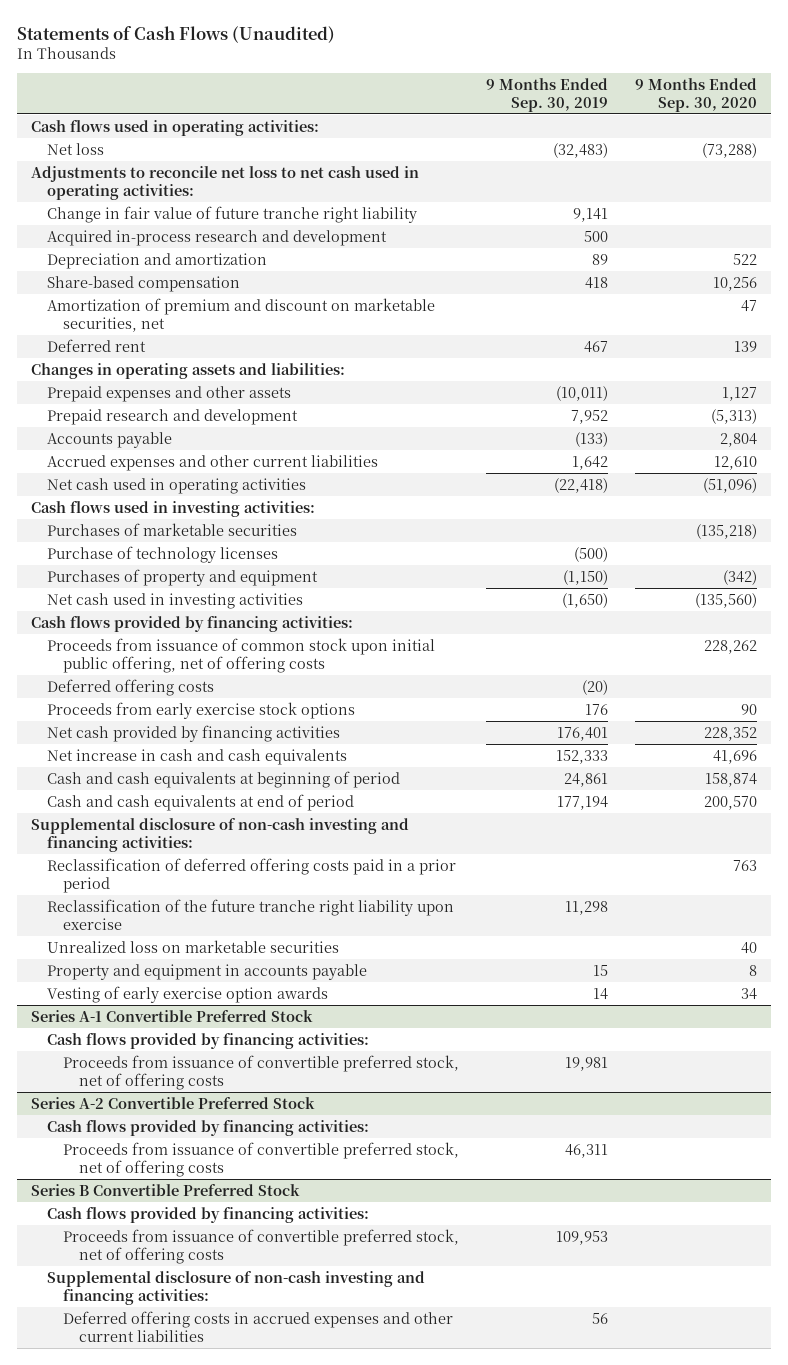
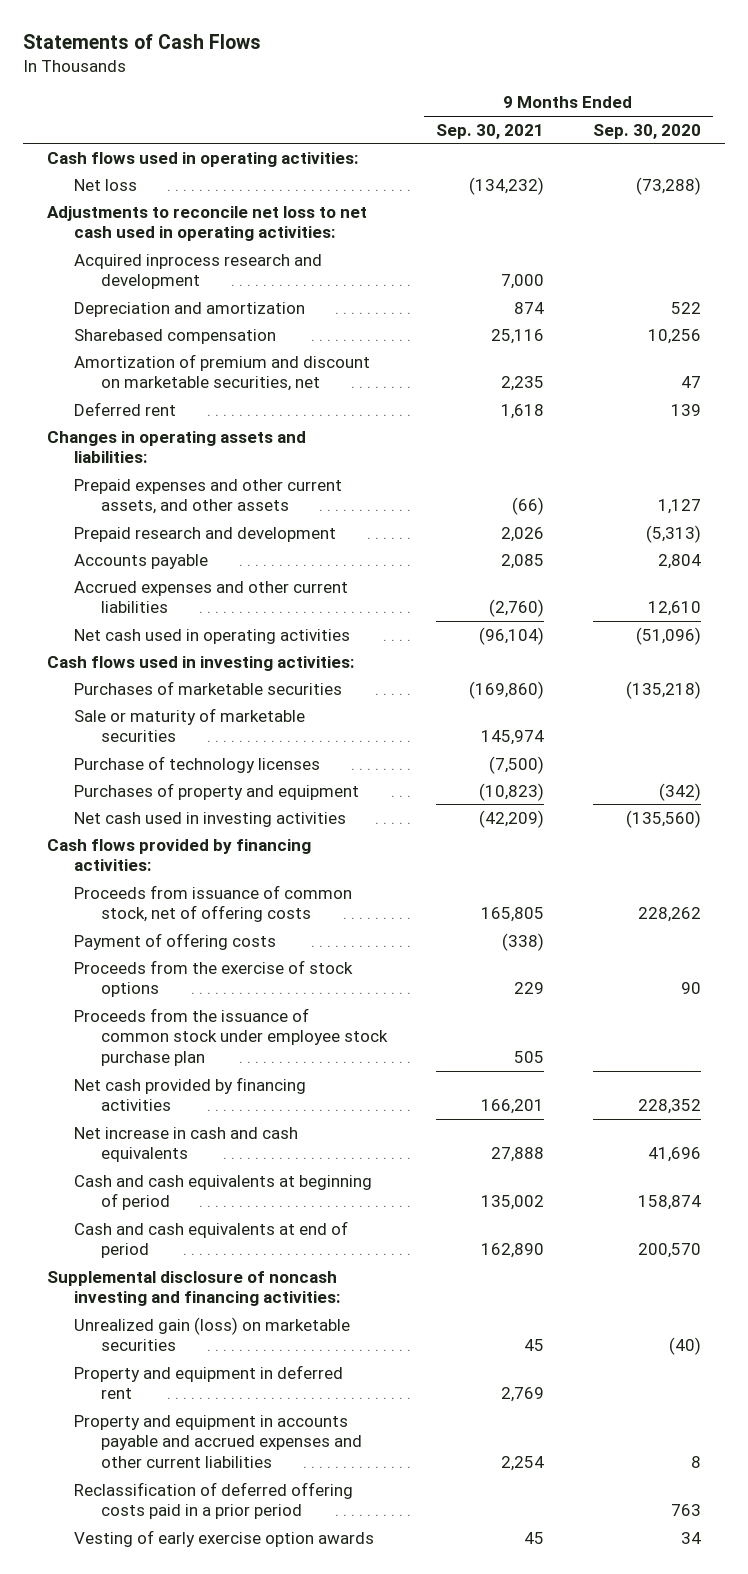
[17,25,336,43] Statements of Cash Flows (Unaudited) -> [23,34,262,50] Statements of Cash Flows
[485,77,608,112] 9 Months Ended Sep. 30, 2019 -> none
none -> [435,123,544,139] Sep. 30, 2021
[46,205,417,223] Change in fair value of future tranche right liability -> none
[46,229,387,246] Acquired in-process research and development -> [74,253,323,290] Acquired inprocess research and development
[46,275,240,292] Share-based compensation -> [74,328,277,344] Sharebased compensation
[46,385,291,402] Prepaid expenses and other assets -> [74,478,343,515] Prepaid expenses and other current assets, and other assets
none -> [74,707,306,743] Sale or maturity of marketable securities
[46,637,435,673] Proceeds from issuance of common stock upon initial public offering, net of offering costs -> [74,884,353,923] Proceeds from issuance of common stock, net of offering costs
[46,678,214,696] Deferred offering costs -> [74,932,277,950] Payment of offering costs
[46,701,355,719] Proceeds from early exercise stock options -> [74,959,354,998] Proceeds from the exercise of stock options
none -> [74,1007,388,1067] Proceeds from the issuance of common stock under employee stock purchase plan
[30,817,409,852] Supplemental disclosure of non-cash investing and financing activities: -> [47,1270,341,1307] Supplemental disclosure of noncash investing and financing activities:
none -> [74,1316,351,1352] Unrealized gain (loss) on marketable securities
none -> [74,1364,344,1400] Property and equipment in deferred rent
none -> [74,1414,362,1469] Property and equipment in accounts payable and accrued expenses and other current liabilities
[46,898,454,930] Reclassification of the future tranche right liability upon exercise -> none
[46,939,339,953] Unrealized loss on marketable securities -> none
[46,963,367,980] Property and equipment in accounts payable -> none
[30,1009,313,1022] Series A-1 Convertible Preferred Stock -> none
[46,1032,369,1049] Cash flows provided by financing activities: -> none
[62,1054,459,1090] Proceeds from issuance of convertible preferred stock, net of offering costs -> none
[30,1096,315,1109] Series A-2 Convertible Preferred Stock -> none
[46,1119,369,1136] Cash flows provided by financing activities: -> none
[62,1141,459,1177] Proceeds from issuance of convertible preferred stock, net of offering costs -> none
[30,1183,300,1196] Series B Convertible Preferred Stock -> none
[46,1206,369,1223] Cash flows provided by financing activities: -> none
[62,1228,459,1264] Proceeds from issuance of convertible preferred stock, net of offering costs -> none
[46,1270,425,1305] Supplemental disclosure of non-cash investing and financing activities: -> none
[62,1310,453,1342] Deferred offering costs in accrued expenses and other current liabilities -> none

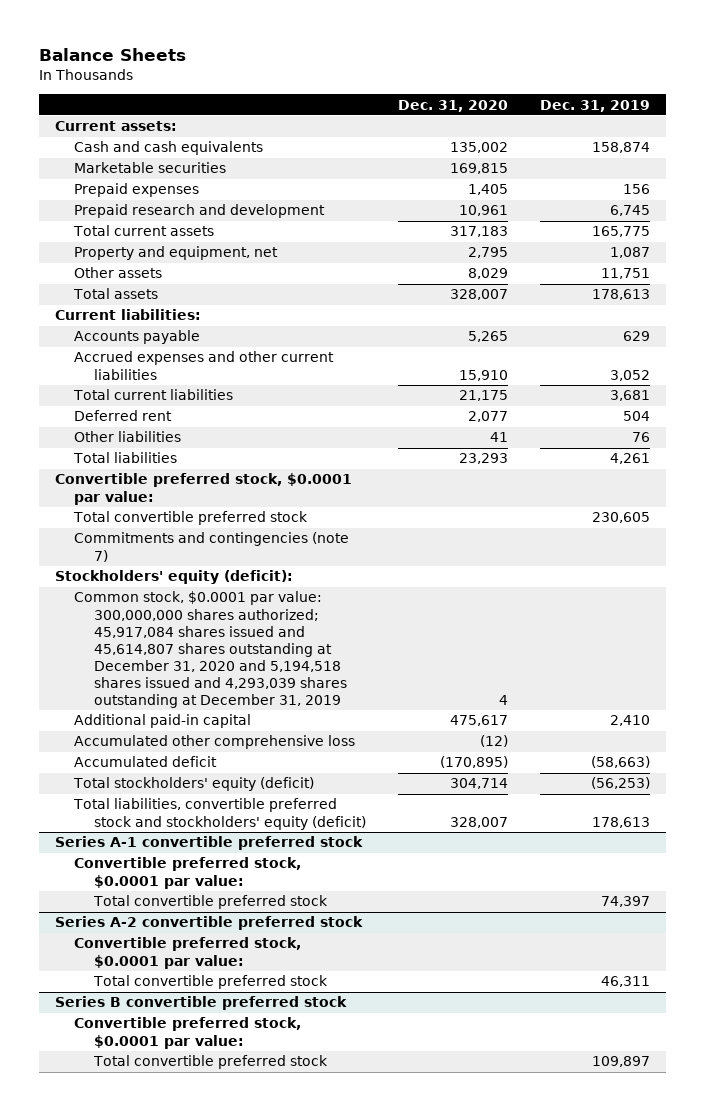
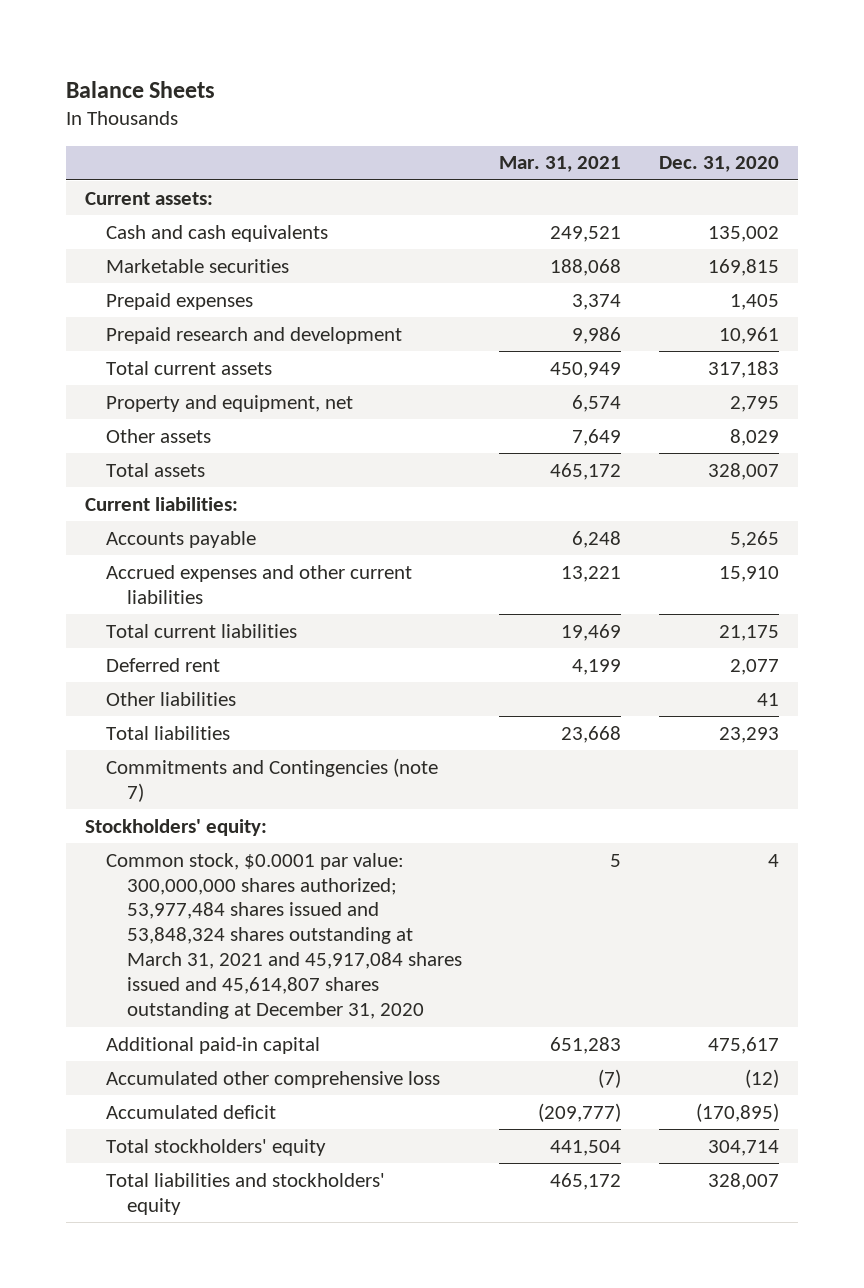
[539,99,650,112] Dec. 31, 2019 -> none
none -> [499,156,622,173] Mar. 31, 2021
[54,473,352,505] Convertible preferred stock, $0.0001 par value: -> none
[73,511,309,526] Total convertible preferred stock -> none
[74,532,350,562] Commitments and contingencies (note 7) -> [105,757,438,802] Commitments and Contingencies (note 7)
[54,570,293,585] Stockholders' equity (deficit): -> [84,818,267,836] Stockholders' equity:
[74,591,347,708] Common stock, $0.0001 par value: 300,000,000 shares authorized; 45,917,084 shares issued and 45,614,807 shares outstanding at December 31, 2020 and 5,194,518 shares issued and 4,293,039 shares outstanding at December 31, 2019 -> [105,852,462,1020] Common stock, $0.0001 par value: 300,000,000 shares authorized; 53,977,484 shares issued and 53,848,324 shares outstanding at March 31, 2021 and 45,917,084 shares issued and 45,614,807 shares outstanding at December 31, 2020
[54,836,363,851] Series A-1 convertible preferred stock -> none
[74,857,302,889] Convertible preferred stock, $0.0001 par value: -> none
[92,895,328,910] Total convertible preferred stock -> none
[54,916,363,931] Series A-2 convertible preferred stock -> none
[74,937,302,969] Convertible preferred stock, $0.0001 par value: -> none
[92,975,328,990] Total convertible preferred stock -> none
[54,996,347,1011] Series B convertible preferred stock -> none
[74,1017,302,1049] Convertible preferred stock, $0.0001 par value: -> none
[92,1055,328,1070] Total convertible preferred stock -> none
[73,777,315,792] Total stockholders' equity (deficit) -> [105,1138,326,1156] Total stockholders' equity
[73,798,366,830] Total liabilities, convertible preferred stock and stockholders' equity (deficit) -> [105,1172,385,1215] Total liabilities and stockholders' equity

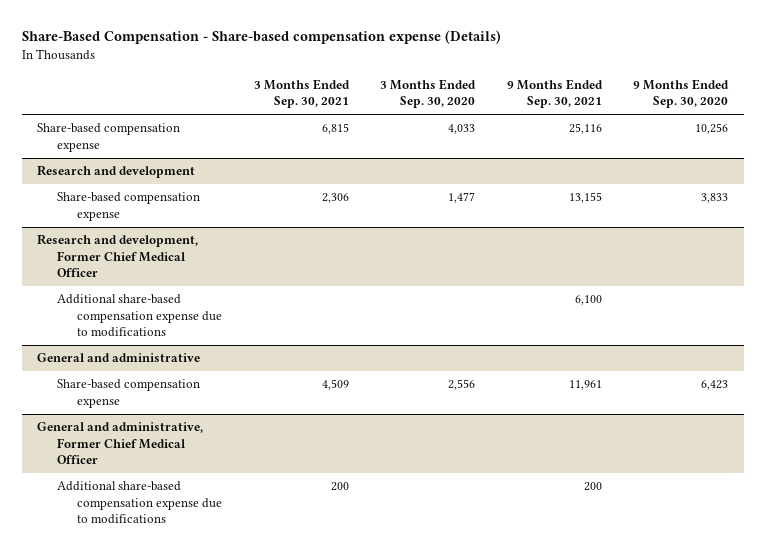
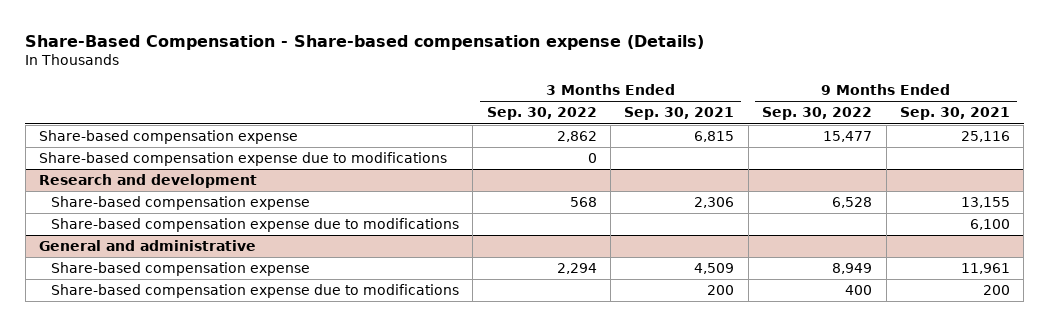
[380,79,477,109] 3 Months Ended Sep. 30, 2020 -> none
[633,79,730,109] 9 Months Ended Sep. 30, 2020 -> none
none -> [486,107,597,121] Sep. 30, 2022
none -> [762,107,873,121] Sep. 30, 2022
none -> [39,152,448,167] Share-based compensation expense due to modifications
[37,234,199,277] Research and development, Former Chief Medical Officer -> none
[57,294,222,337] Additional share-based compensation expense due to modifications -> [50,218,459,233] Share-based compensation expense due to modifications
[37,422,204,464] General and administrative, Former Chief Medical Officer -> none
[57,481,222,524] Additional share-based compensation expense due to modifications -> [50,284,459,299] Share-based compensation expense due to modifications

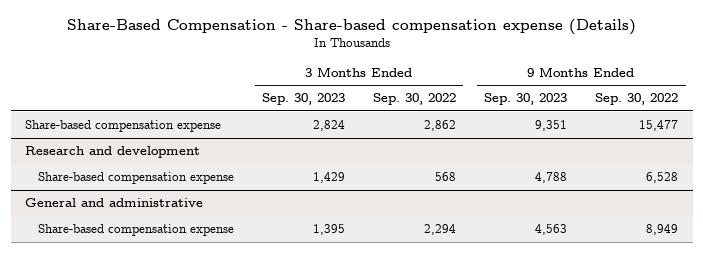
[624,107,735,121] Sep. 30, 2021 -> none
[899,107,1010,121] Sep. 30, 2021 -> none
none -> [261,93,345,106] Sep. 30, 2023
none -> [484,93,568,106] Sep. 30, 2023
[39,152,448,167] Share-based compensation expense due to modifications -> none
[50,218,459,233] Share-based compensation expense due to modifications -> none
[50,284,459,299] Share-based compensation expense due to modifications -> none

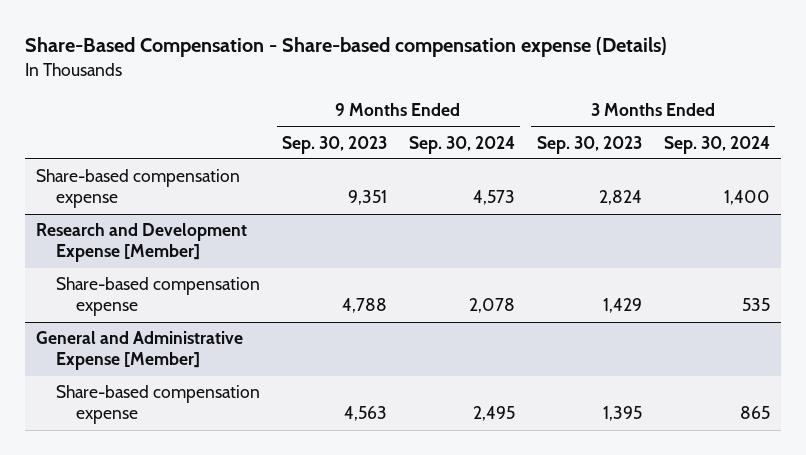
[373,93,457,106] Sep. 30, 2022 -> none
[595,93,679,106] Sep. 30, 2022 -> none
none -> [408,135,515,154] Sep. 30, 2024
none -> [663,135,770,154] Sep. 30, 2024
[24,146,200,159] Research and development -> [36,223,248,263] Research and Development Expense [Member]
[24,198,203,208] General and administrative -> [36,331,244,371] General and Administrative Expense [Member]

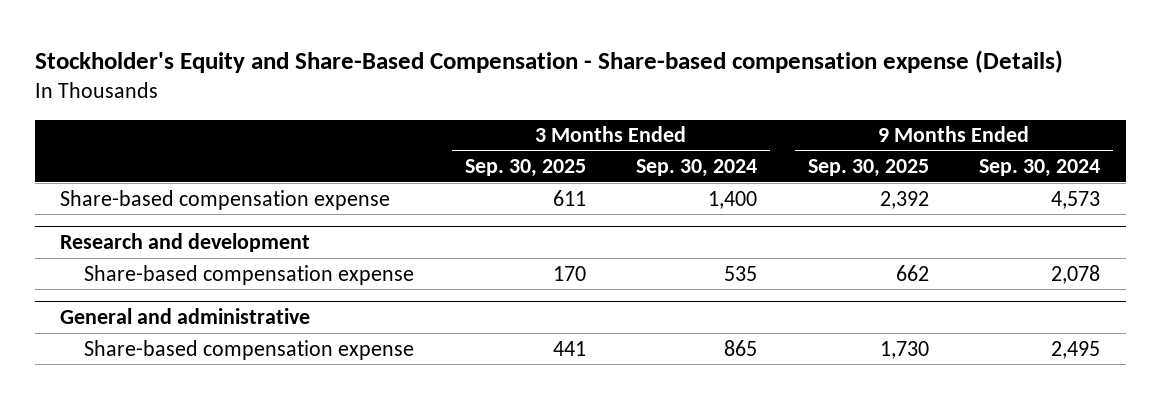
[25,37,668,58] Share-Based Compensation - Share-based compensation expense (Details) -> [34,49,1063,73] Stockholder's Equity and Share-Based Compensation - Share-based compensation expense (Details)
[281,135,387,154] Sep. 30, 2023 -> none
[536,135,642,154] Sep. 30, 2023 -> none
none -> [464,159,586,178] Sep. 30, 2025
none -> [807,159,929,178] Sep. 30, 2025
[36,223,248,263] Research and Development Expense [Member] -> [59,233,310,253] Research and development
[36,331,244,371] General and Administrative Expense [Member] -> [59,308,310,325] General and administrative

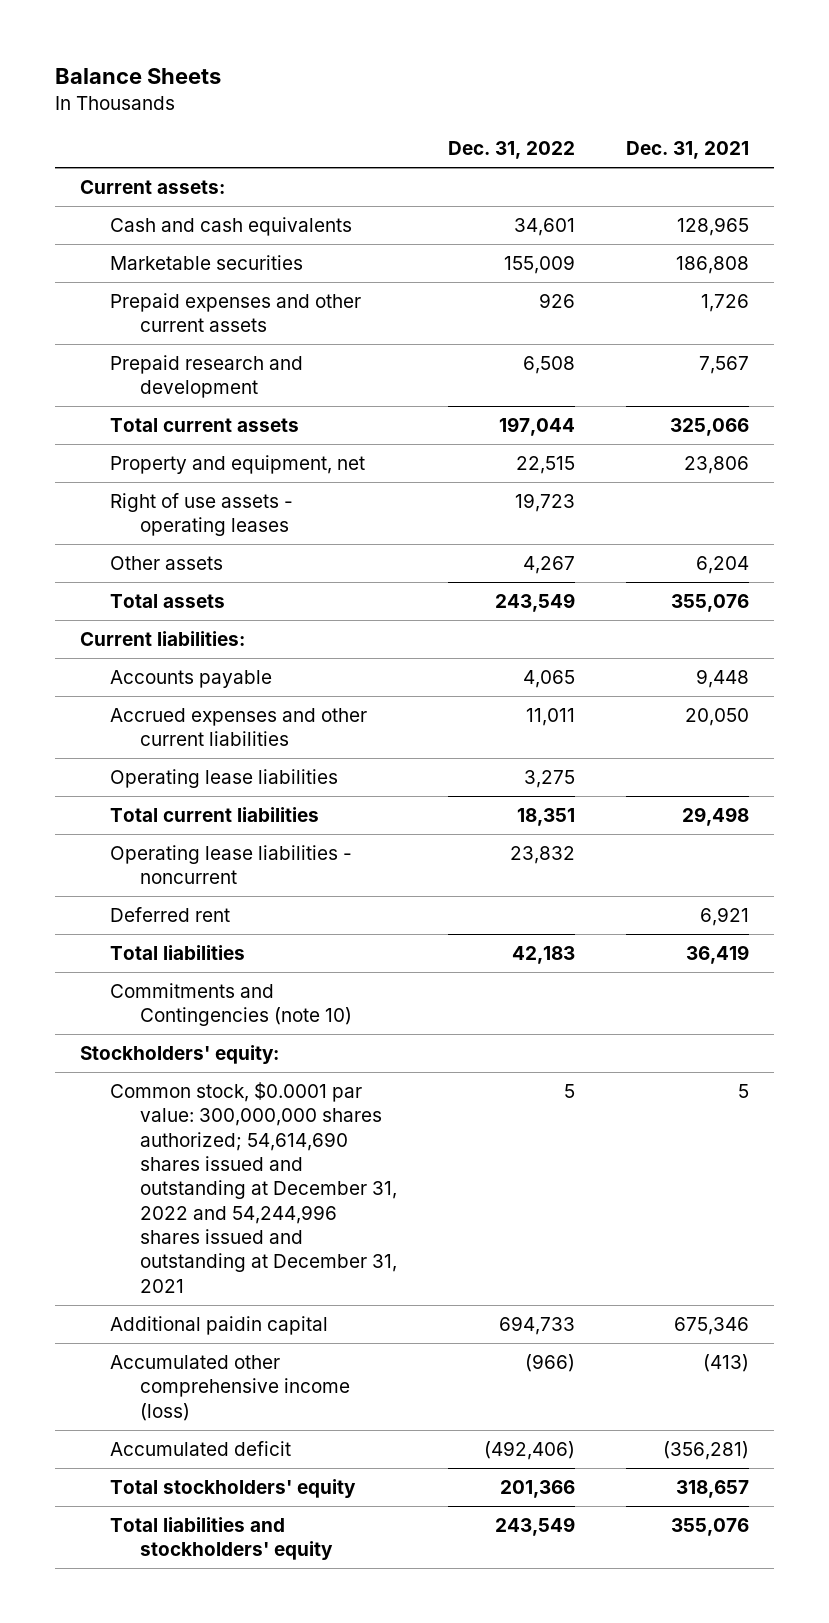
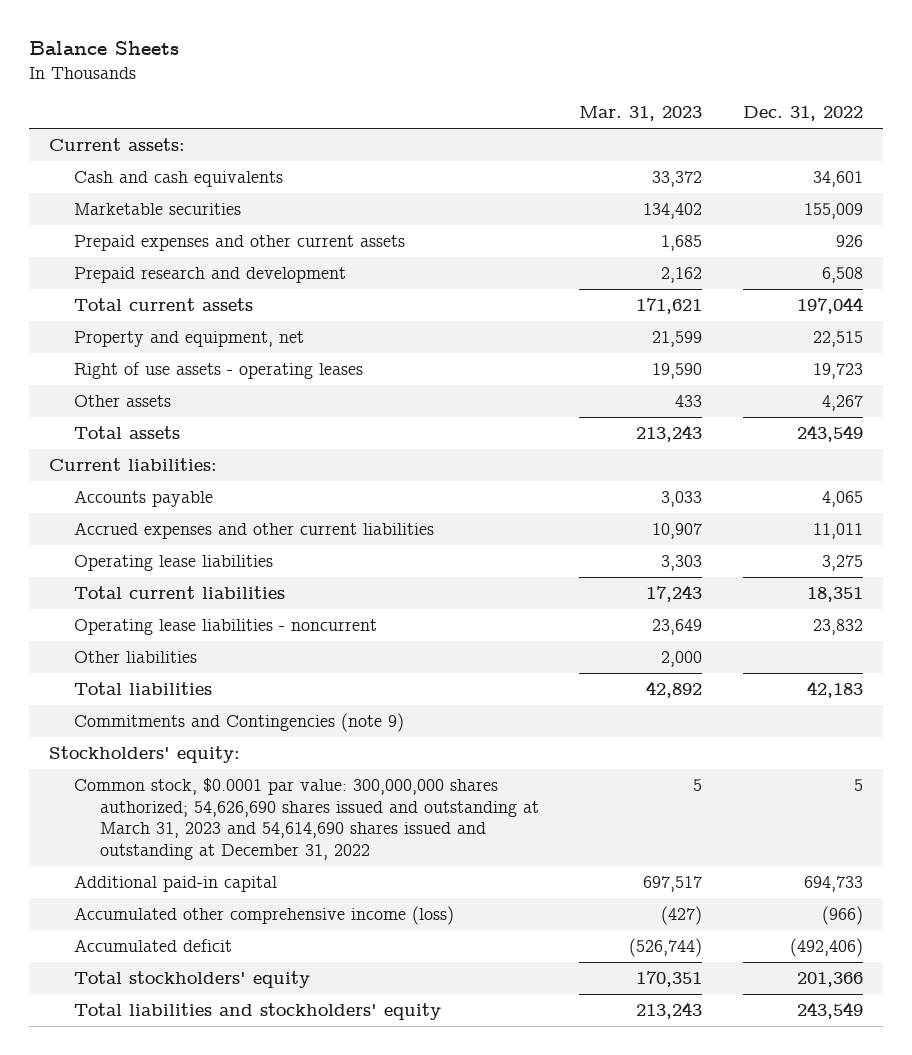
[625,141,749,160] Dec. 31, 2021 -> none
none -> [579,105,703,121] Mar. 31, 2023
[109,907,230,923] Deferred rent -> none
none -> [74,651,198,664] Other liabilities
[109,983,352,1027] Commitments and Contingencies (note 10) -> [74,713,405,733] Commitments and Contingencies (note 9)
[109,1082,397,1293] Common stock, $0.0001 par value: 300,000,000 shares authorized; 54,614,690 shares issued and outstanding at December 31, 2022 and 54,244,996 shares issued and outstanding at December 31, 2021 -> [74,778,539,861] Common stock, $0.0001 par value: 300,000,000 shares authorized; 54,626,690 shares issued and outstanding at March 31, 2023 and 54,614,690 shares issued and outstanding at December 31, 2022
[109,1316,328,1336] Additional paidin capital -> [74,875,278,893] Additional paid-in capital

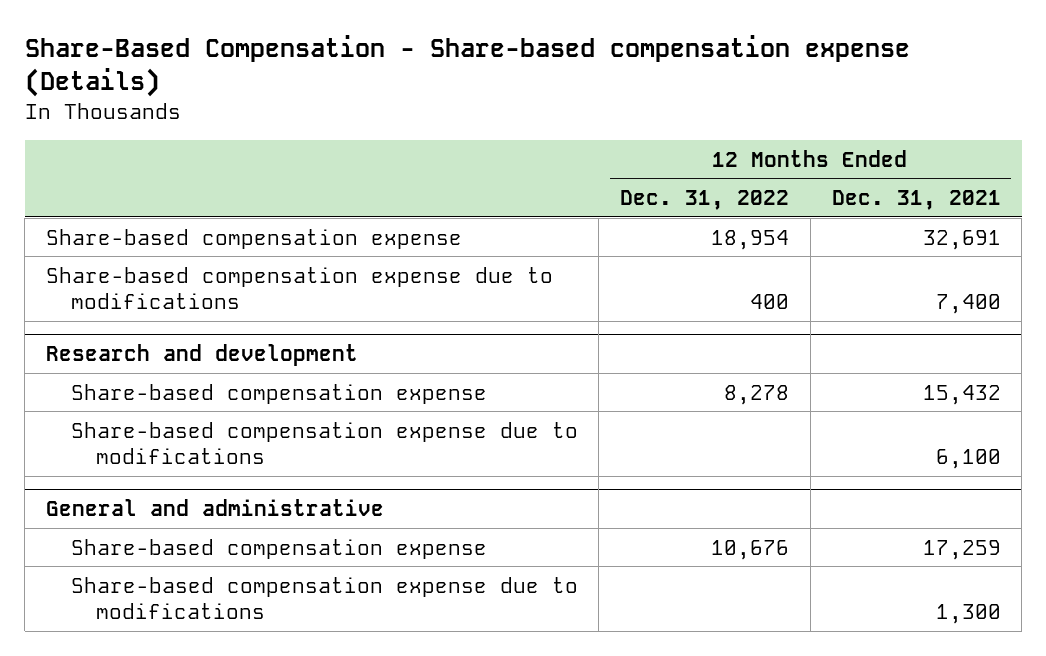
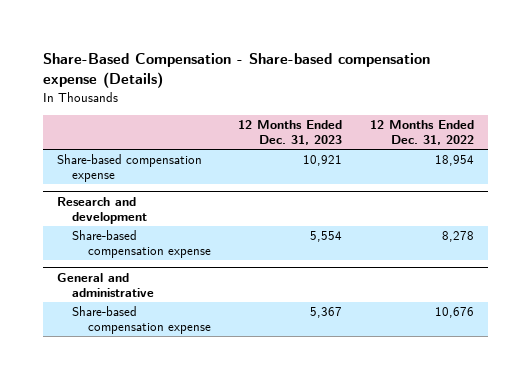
[831,190,1001,211] Dec. 31, 2021 -> none
none -> [238,120,343,146] 12 Months Ended Dec. 31, 2023
[45,266,553,310] Share-based compensation expense due to modifications -> none
[70,421,578,465] Share-based compensation expense due to modifications -> none
[70,576,578,620] Share-based compensation expense due to modifications -> none

